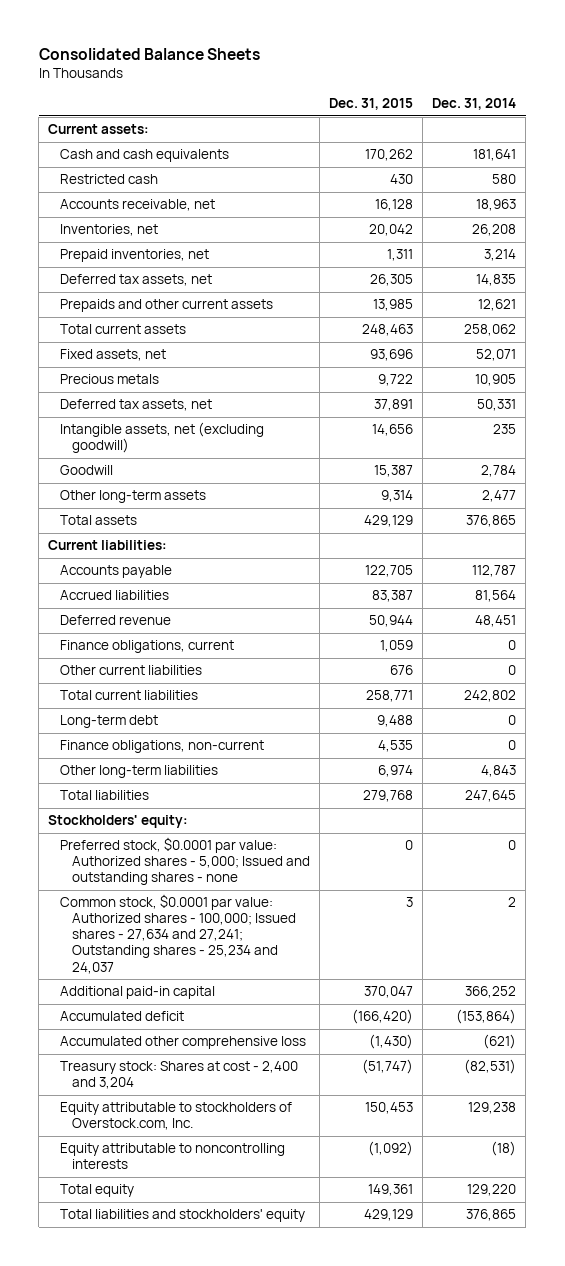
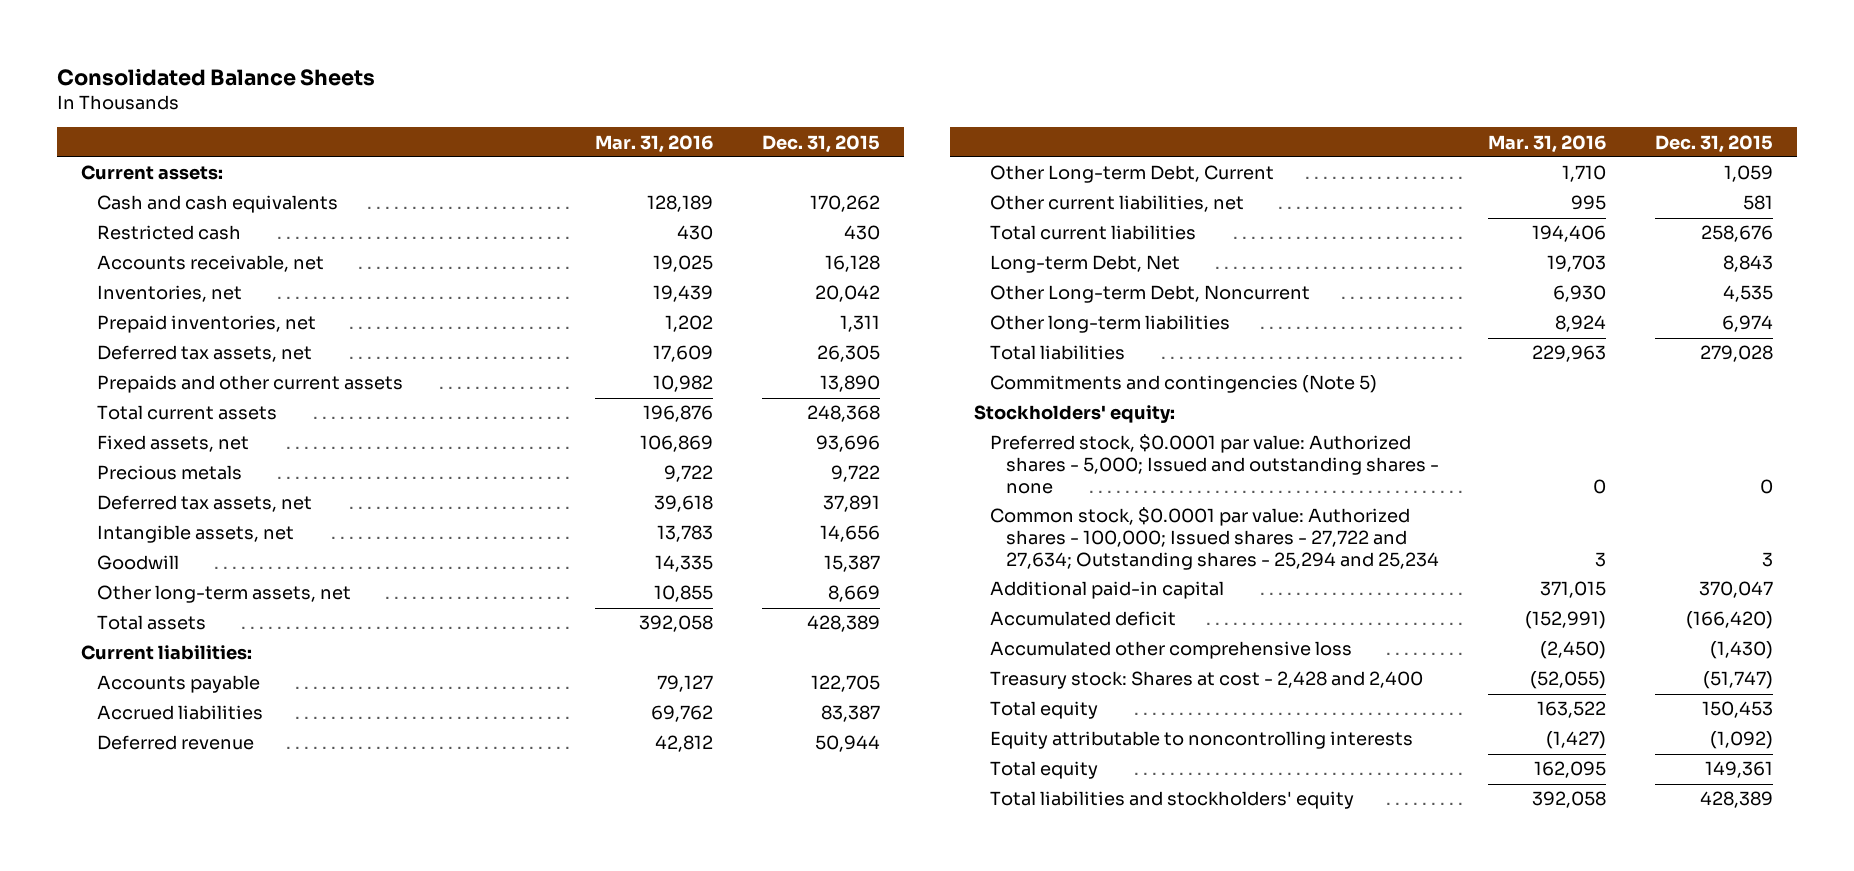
[432,98,517,111] Dec. 31, 2014 -> none
none -> [594,134,713,153] Mar. 31, 2016
[373,299,414,312] 13,985 -> [819,375,880,393] 13,890
[362,324,414,337] 248,463 -> [806,405,880,423] 248,368
[60,422,265,454] Intangible assets, net (excluding goodwill) -> [97,525,295,544] Intangible assets, net
[60,490,207,504] Other long-term assets -> [97,585,352,604] Other long-term assets, net
[381,490,414,503] 9,314 -> [827,585,880,603] 8,669
[364,515,414,528] 429,129 -> [806,615,880,633] 428,389
[60,640,235,654] Finance obligations, current -> [989,165,1274,184] Other Long-term Debt, Current
[60,665,203,676] Other current liabilities -> [989,195,1244,213] Other current liabilities, net
[390,665,414,676] 676 -> [1742,195,1773,211] 581
[366,690,414,703] 258,771 -> [1700,225,1773,243] 258,676
[60,715,159,729] Long-term debt -> [989,255,1180,274] Long-term Debt, Net
[377,715,414,728] 9,488 -> [1722,255,1773,273] 8,843
[60,740,265,754] Finance obligations, non-current -> [989,285,1310,304] Other Long-term Debt, Noncurrent
[363,790,414,803] 279,768 -> [1699,345,1773,363] 279,028
none -> [989,375,1377,394] Commitments and contingencies (Note 5)
[60,894,296,974] Common stock, $0.0001 par value: Authorized shares - 100,000; Issued shares - 27,634 and 27,241; Outstanding shares - 25,234 and 24,037 -> [989,507,1439,570] Common stock, $0.0001 par value: Authorized shares - 100,000; Issued shares - 27,722 and 27,634; Outstanding shares - 25,294 and 25,234
[60,1061,299,1090] Treasury stock: Shares at cost - 2,400 and 3,204 -> [989,671,1423,690] Treasury stock: Shares at cost - 2,428 and 2,400
[60,1102,293,1131] Equity attributable to stockholders of Overstock.com, Inc. -> [989,701,1098,720] Total equity
[364,1209,414,1222] 429,129 -> [1699,791,1773,809] 428,389

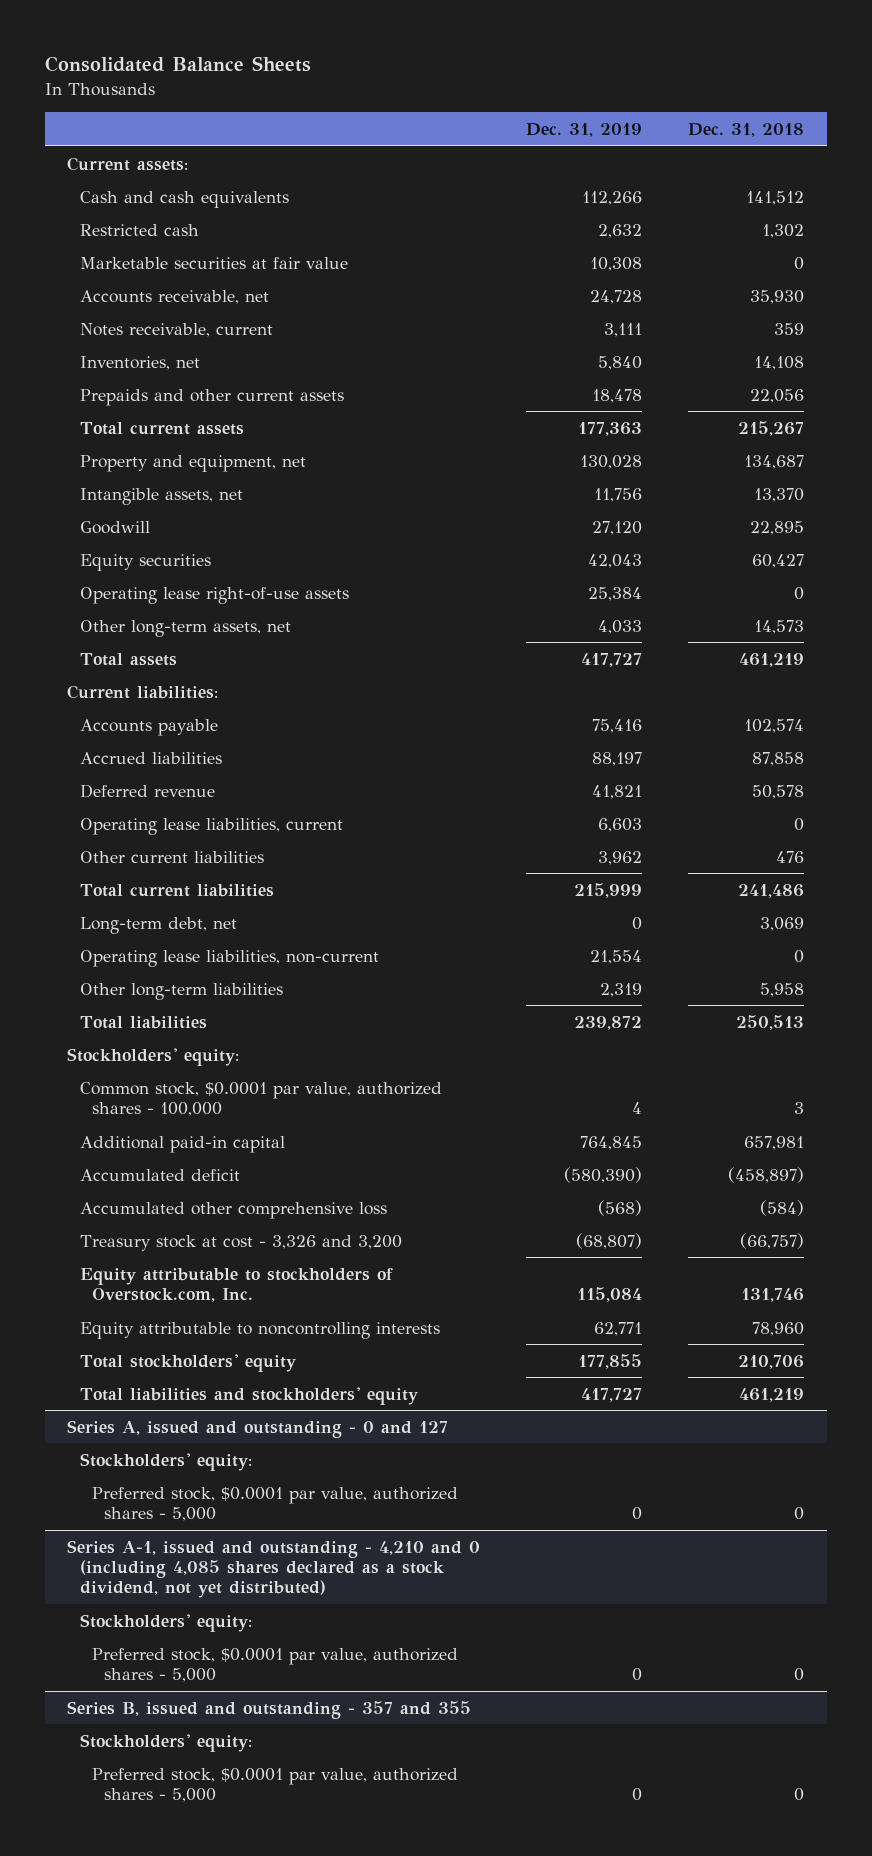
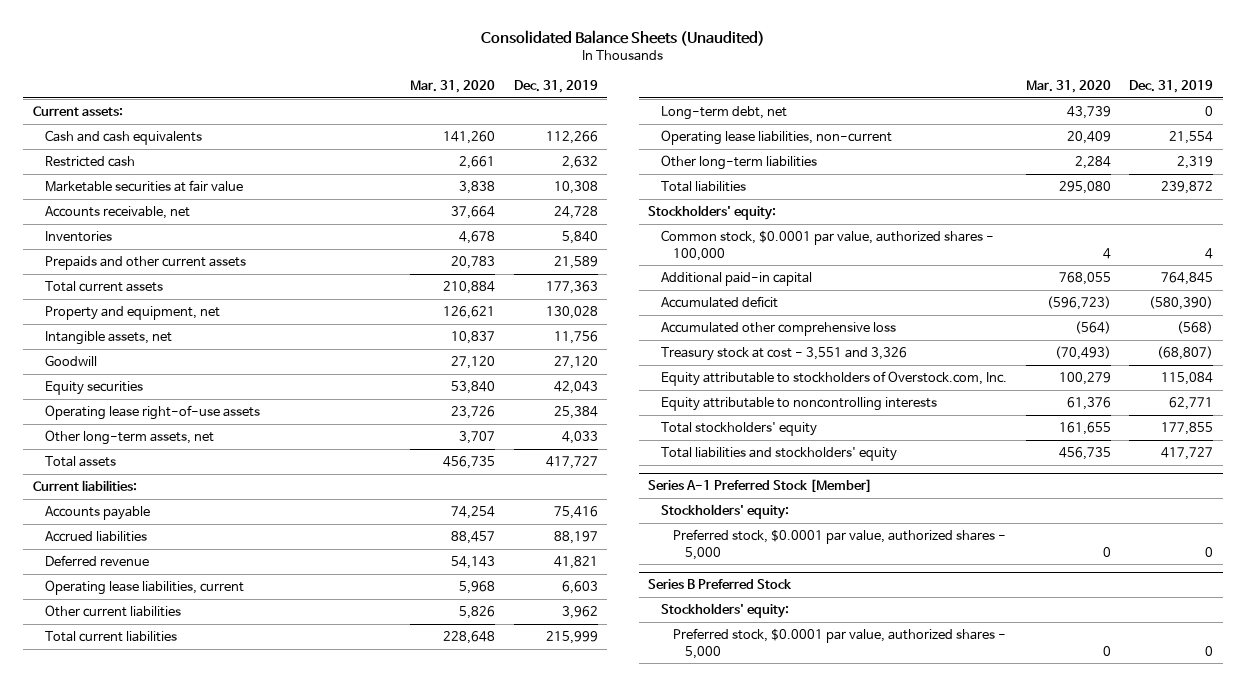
[44,56,311,73] Consolidated Balance Sheets -> [480,30,765,47] Consolidated Balance Sheets (Unaudited)
[688,123,805,138] Dec. 31, 2018 -> none
none -> [409,80,495,94] Mar. 31, 2020
[79,322,273,337] Notes receivable, current -> none
[79,355,200,370] Inventories, net -> [44,231,112,243] Inventories
[592,388,643,403] 18,478 -> [553,256,598,270] 21,589
[79,1234,402,1251] Treasury stock at cost - 3,326 and 3,200 -> [660,347,907,362] Treasury stock at cost - 3,551 and 3,326
[67,1419,449,1438] Series A, issued and outstanding - 0 and 127 -> none
[79,1452,252,1471] Stockholders' equity: -> none
[91,1486,458,1521] Preferred stock, $0.0001 par value, authorized shares - 5,000 -> none
[67,1539,481,1599] Series A-1, issued and outstanding - 4,210 and 0 (including 4,085 shares declared as a stock dividend, not yet distributed) -> [648,479,873,494] Series A-1 Preferred Stock [Member]
[67,1700,472,1719] Series B, issued and outstanding - 357 and 355 -> [648,579,793,590] Series B Preferred Stock

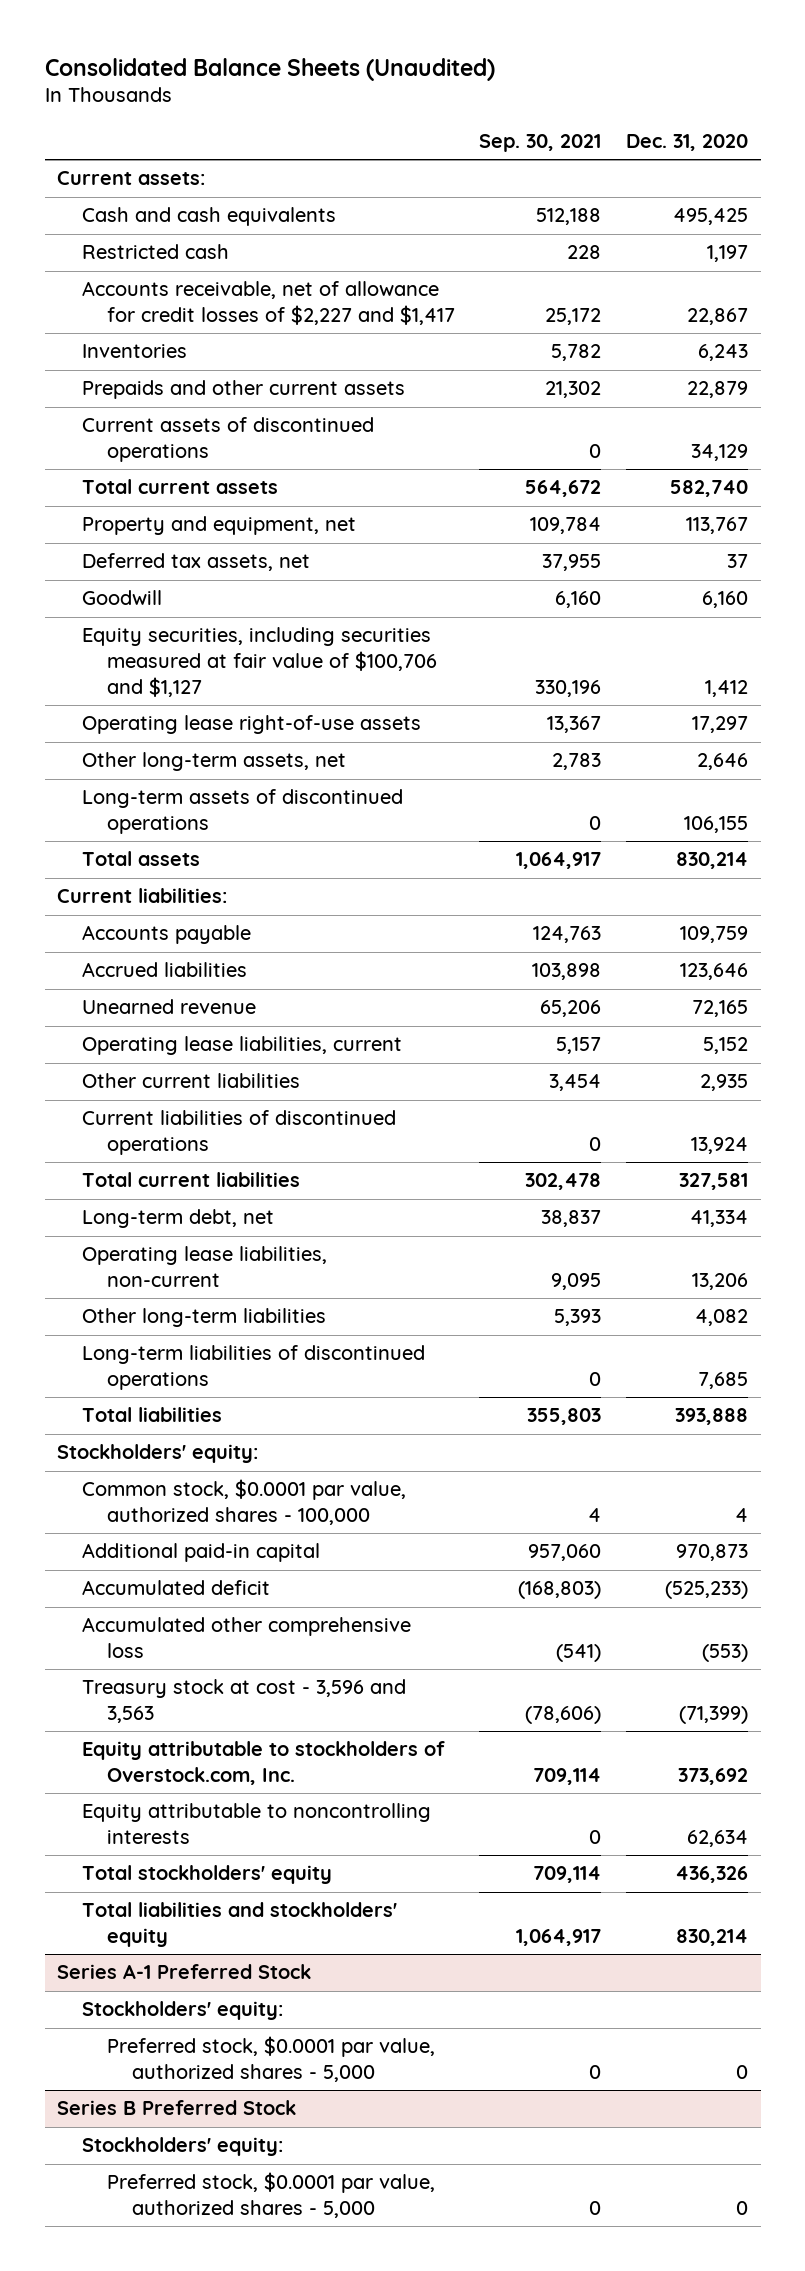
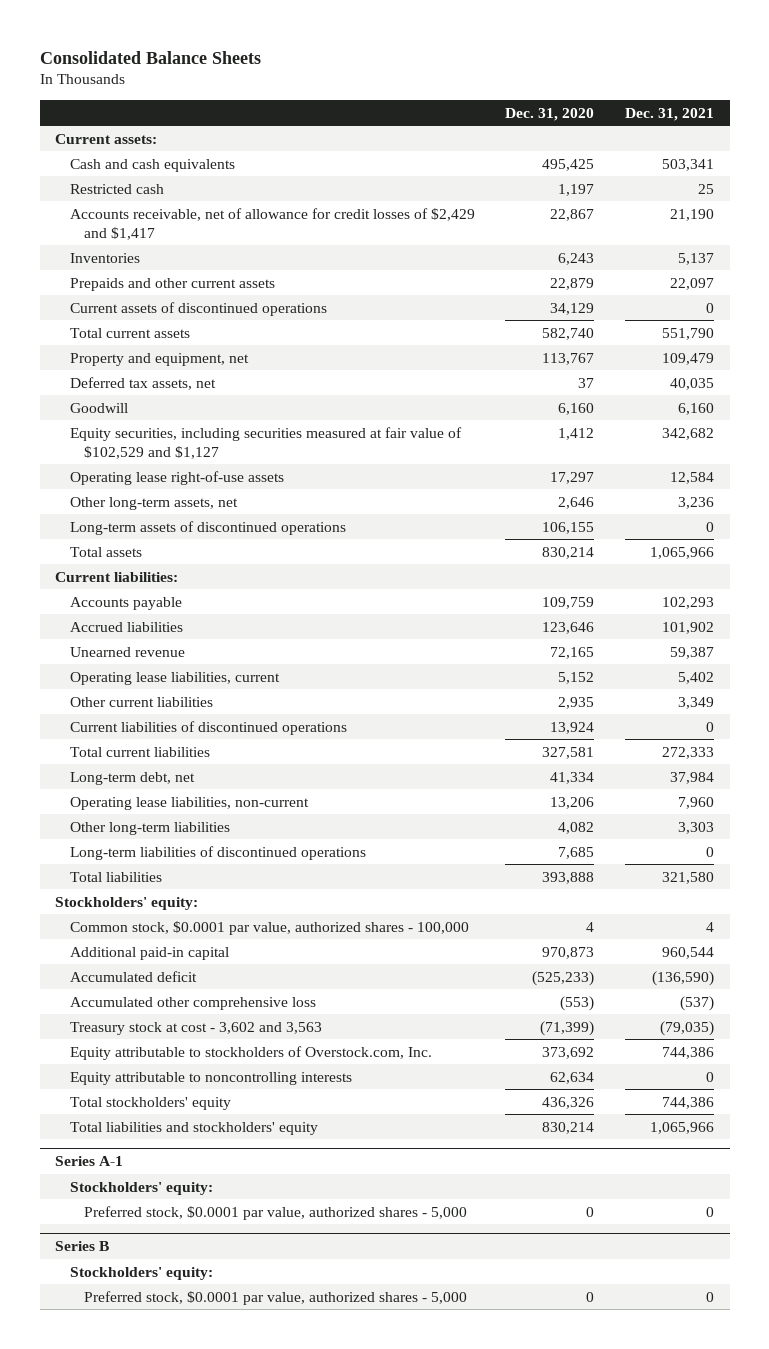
[44,57,495,81] Consolidated Balance Sheets (Unaudited) -> [39,50,261,64] Consolidated Balance Sheets
[479,133,602,152] Sep. 30, 2021 -> none
none -> [625,107,715,121] Dec. 31, 2021
[81,281,455,325] Accounts receivable, net of allowance for credit losses of $2,227 and $1,417 -> [69,207,475,240] Accounts receivable, net of allowance for credit losses of $2,429 and $1,417
[81,627,437,697] Equity securities, including securities measured at fair value of $100,706 and $1,127 -> [69,426,462,459] Equity securities, including securities measured at fair value of $102,529 and $1,127
[81,1679,406,1723] Treasury stock at cost - 3,596 and 3,563 -> [69,1021,322,1035] Treasury stock at cost - 3,602 and 3,563
[57,1964,312,1980] Series A-1 Preferred Stock -> [55,1156,124,1167] Series A-1
[57,2100,297,2116] Series B Preferred Stock -> [55,1241,110,1252] Series B

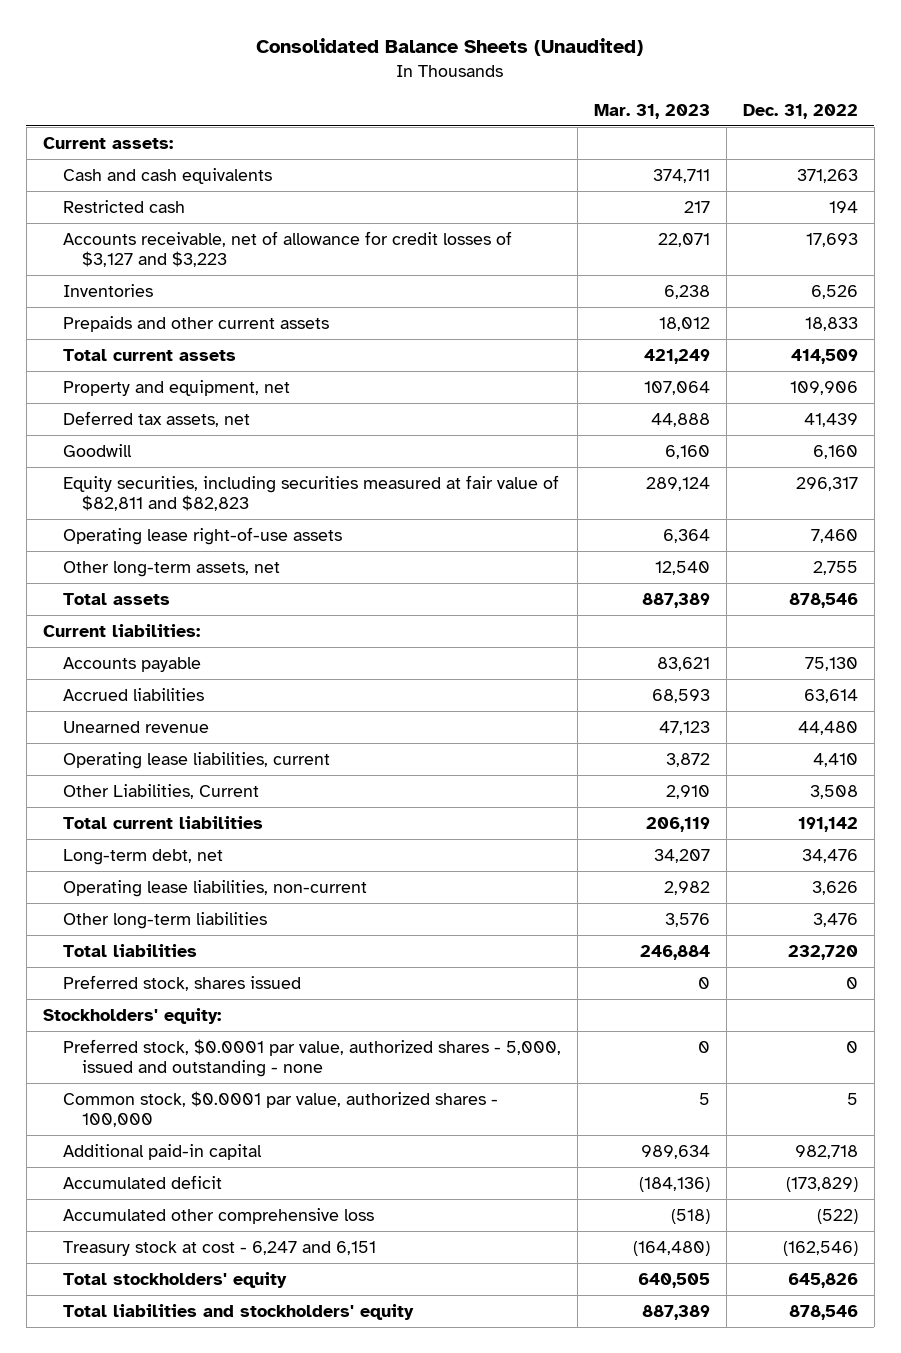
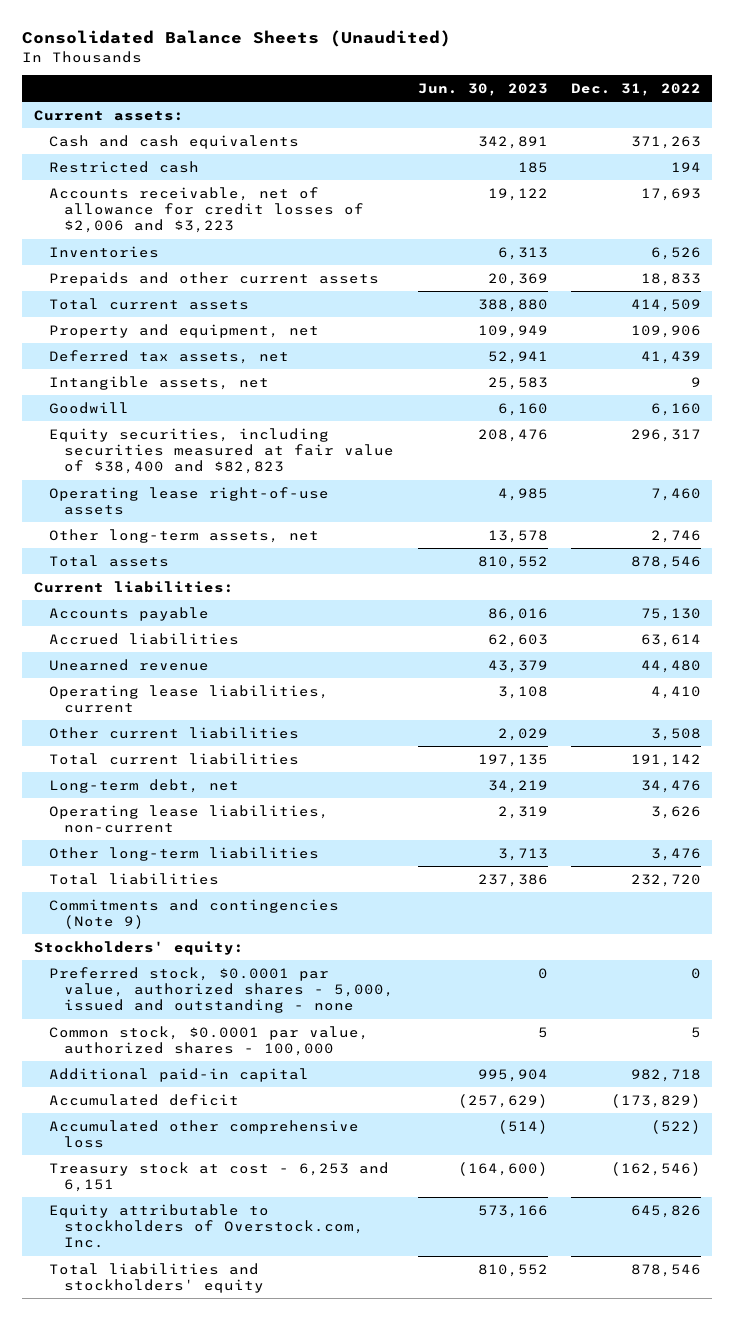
[593,103,710,119] Mar. 31, 2023 -> none
none -> [417,82,548,96] Jun. 30, 2023
[62,230,512,268] Accounts receivable, net of allowance for credit losses of $3,127 and $3,223 -> [49,186,365,234] Accounts receivable, net of allowance for credit losses of $2,006 and $3,223
none -> [49,375,270,390] Intangible assets, net
[62,474,559,512] Equity securities, including securities measured at fair value of $82,811 and $82,823 -> [49,427,395,475] Equity securities, including securities measured at fair value of $38,400 and $82,823
[812,560,858,575] 2,755 -> [650,529,701,543] 2,746
[62,783,259,799] Other Liabilities, Current -> [49,726,300,739] Other current liabilities
[62,974,301,991] Preferred stock, shares issued -> none
none -> [49,898,340,930] Commitments and contingencies (Note 9)
[62,1240,376,1256] Treasury stock at cost - 6,247 and 6,151 -> [49,1161,390,1193] Treasury stock at cost - 6,253 and 6,151
[62,1271,287,1288] Total stockholders' equity -> [49,1203,365,1249] Equity attributable to stockholders of Overstock.com, Inc.

